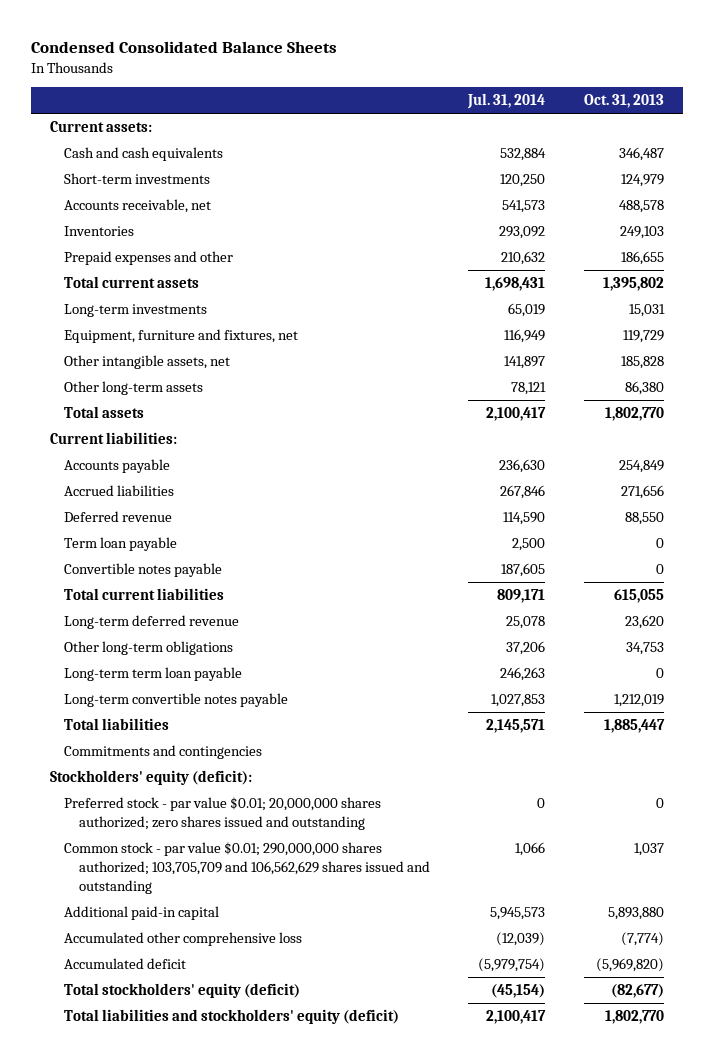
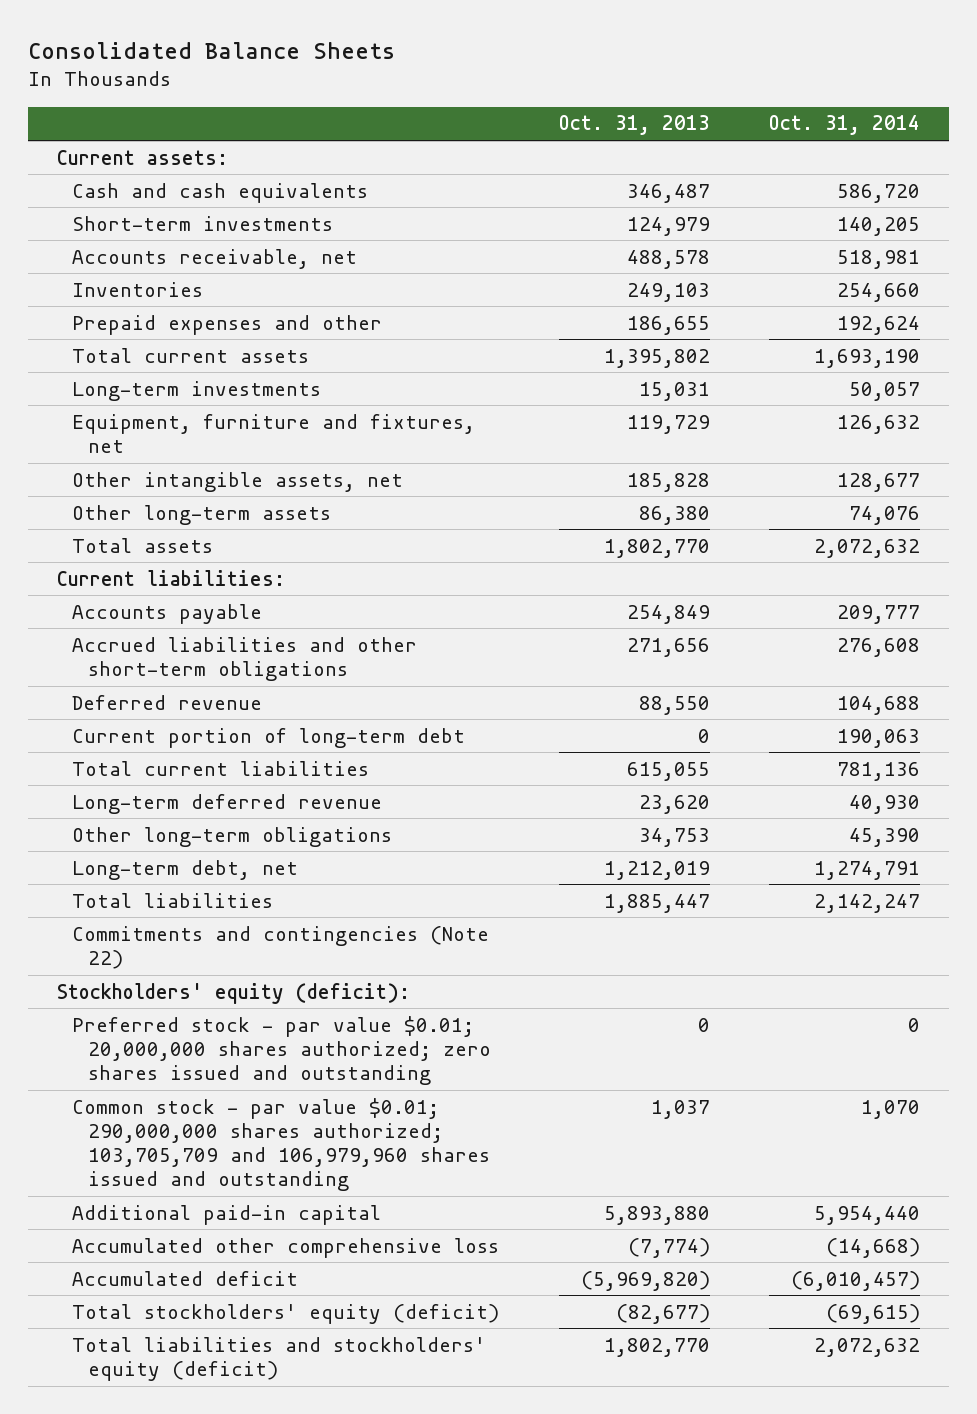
[30,41,337,54] Condensed Consolidated Balance Sheets -> [27,42,395,60] Consolidated Balance Sheets
[467,93,546,110] Jul. 31, 2014 -> none
none -> [768,115,920,136] Oct. 31, 2014
[64,484,175,496] Accrued liabilities -> [72,636,418,681] Accrued liabilities and other short-term obligations
[64,536,178,551] Term loan payable -> none
[64,562,223,577] Convertible notes payable -> [72,727,466,748] Current portion of long-term debt
[64,666,243,681] Long-term term loan payable -> none
[64,692,289,707] Long-term convertible notes payable -> [72,859,299,880] Long-term debt, net
[64,744,263,759] Commitments and contingencies -> [72,925,490,969] Commitments and contingencies (Note 22)
[64,841,430,894] Common stock - par value $0.01; 290,000,000 shares authorized; 103,705,709 and 106,562,629 shares issued and outstanding -> [72,1097,490,1192] Common stock - par value $0.01; 290,000,000 shares authorized; 103,705,709 and 106,979,960 shares issued and outstanding

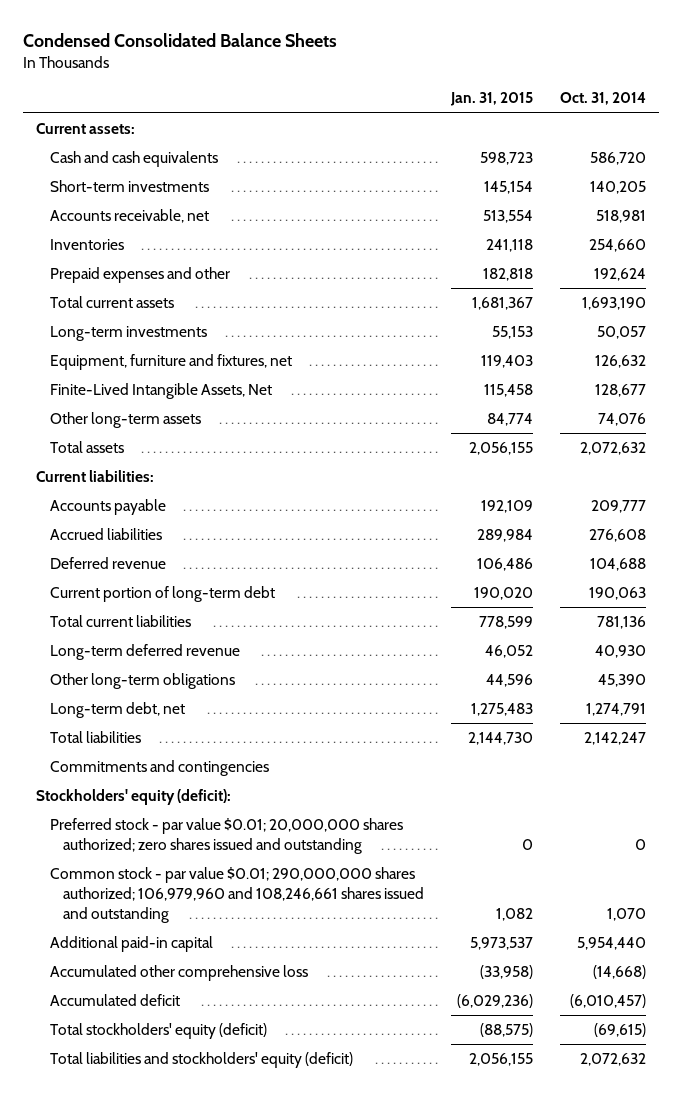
[27,42,395,60] Consolidated Balance Sheets -> [23,33,338,48] Condensed Consolidated Balance Sheets
[558,115,710,136] Oct. 31, 2013 -> none
none -> [450,92,534,107] Jan. 31, 2015
[72,471,404,492] Other intangible assets, net -> [49,383,272,400] Finite-Lived Intangible Assets, Net
[72,636,418,681] Accrued liabilities and other short-term obligations -> [49,528,162,541] Accrued liabilities
[72,925,490,969] Commitments and contingencies (Note 22) -> [49,760,269,777] Commitments and contingencies
[72,1097,490,1192] Common stock - par value $0.01; 290,000,000 shares authorized; 103,705,709 and 106,979,960 shares issued and outstanding -> [49,867,425,923] Common stock - par value $0.01; 290,000,000 shares authorized; 106,979,960 and 108,246,661 shares issued and outstanding

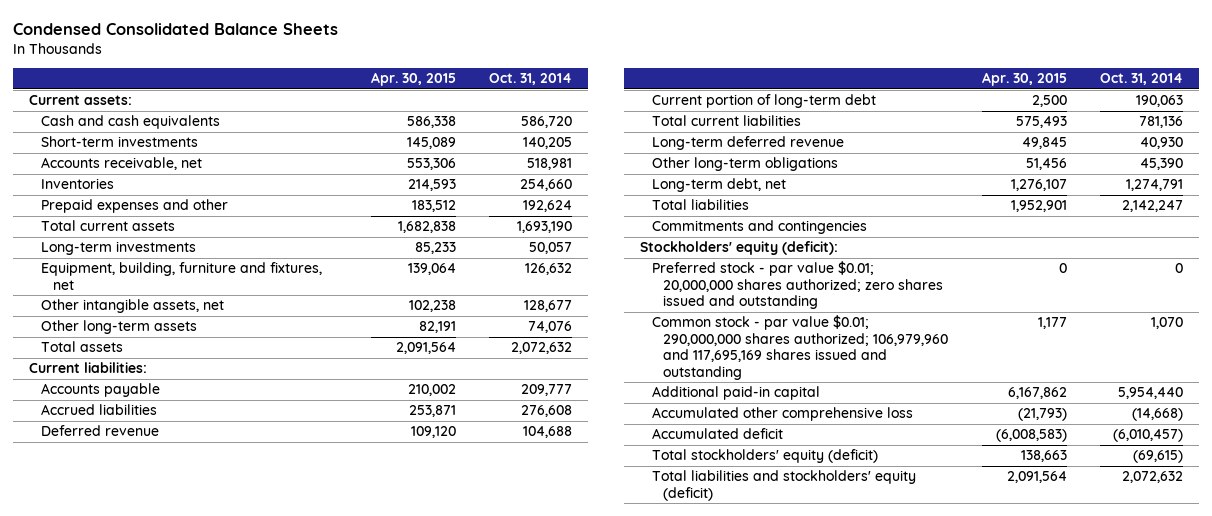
[450,92,534,107] Jan. 31, 2015 -> none
none -> [370,72,456,87] Apr. 30, 2015
[49,354,292,371] Equipment, furniture and fixtures, net -> [40,262,322,290] Equipment, building, furniture and fixtures, net
[49,383,272,400] Finite-Lived Intangible Assets, Net -> [40,299,224,314] Other intangible assets, net
[49,867,425,923] Common stock - par value $0.01; 290,000,000 shares authorized; 106,979,960 and 108,246,661 shares issued and outstanding -> [651,315,949,381] Common stock - par value $0.01; 290,000,000 shares authorized; 106,979,960 and 117,695,169 shares issued and outstanding

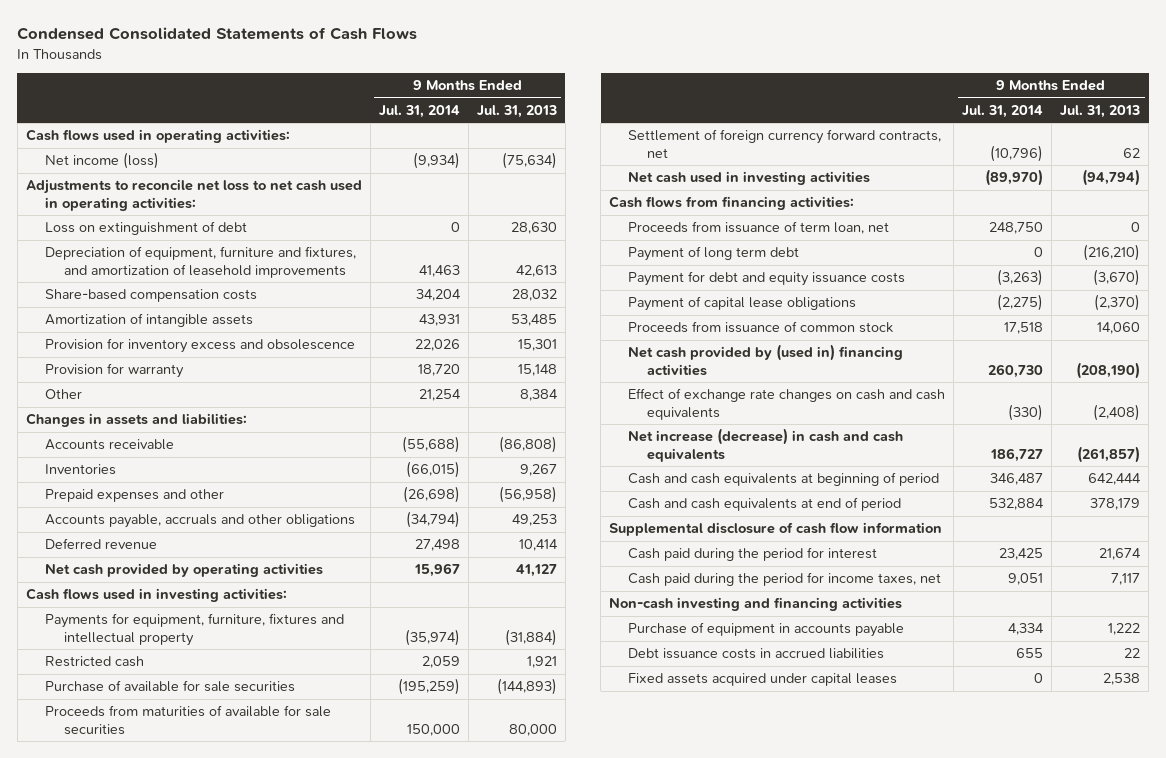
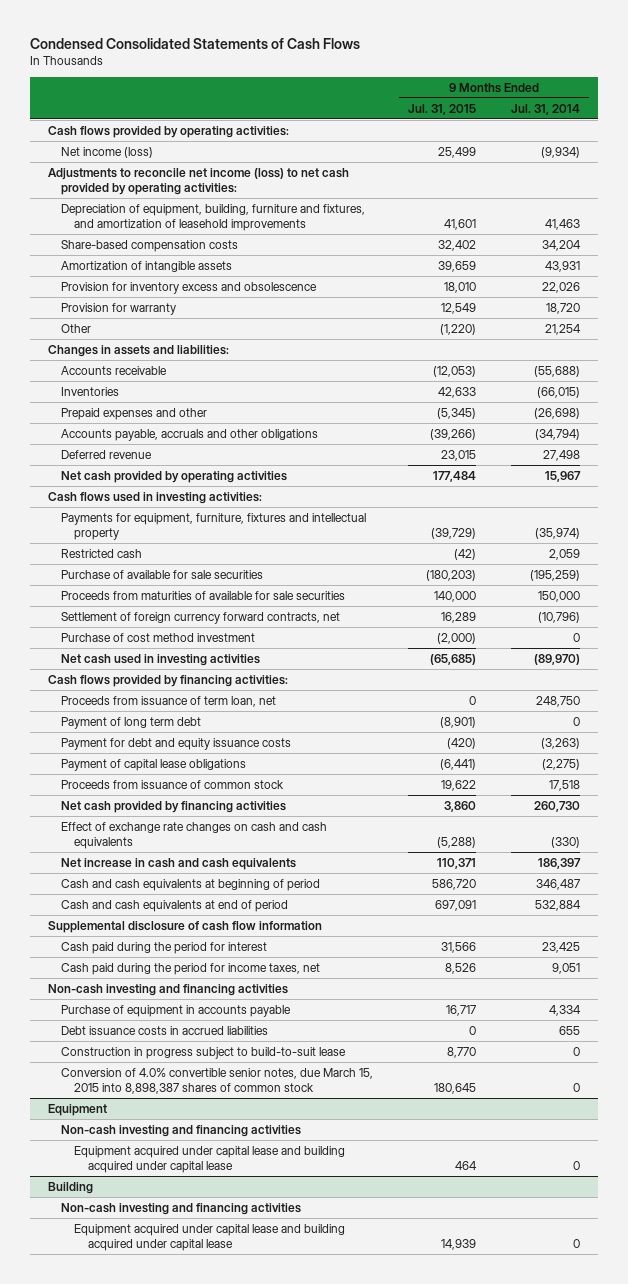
[476,104,557,118] Jul. 31, 2013 -> none
none -> [408,103,477,115] Jul. 31, 2015
[25,129,290,144] Cash flows used in operating activities: -> [47,125,289,138] Cash flows provided by operating activities:
[44,221,247,236] Loss on extinguishment of debt -> none
[25,179,362,211] Adjustments to reconcile net loss to net cash used in operating activities: -> [47,167,349,195] Adjustments to reconcile net income (loss) to net cash provided by operating activities:
[44,246,356,278] Depreciation of equipment, furniture and fixtures, and amortization of leasehold improvements -> [61,203,366,231] Depreciation of equipment, building, furniture and fixtures, and amortization of leasehold improvements
none -> [61,632,256,642] Purchase of cost method investment
[609,196,855,211] Cash flows from financing activities: -> [47,674,288,687] Cash flows provided by financing activities:
[628,344,904,376] Net cash provided by (used in) financing activities -> [61,800,287,813] Net cash provided by financing activities
[628,428,904,462] Net increase (decrease) in cash and cash equivalents -> [61,857,297,870] Net increase in cash and cash equivalents
[990,447,1044,462] 186,727 -> [538,857,582,869] 186,397
none -> [61,1046,347,1059] Construction in progress subject to build-to-suit lease
none -> [61,1067,374,1094] Conversion of 4.0% convertible senior notes, due March 15, 2015 into 8,898,387 shares of common stock
none -> [47,1103,107,1116] Equipment
none -> [61,1124,302,1137] Non-cash investing and financing activities
[628,673,898,687] Fixed assets acquired under capital leases -> [74,1145,346,1173] Equipment acquired under capital lease and building acquired under capital lease
none -> [47,1181,93,1194] Building
none -> [61,1202,302,1215] Non-cash investing and financing activities
none -> [74,1223,346,1251] Equipment acquired under capital lease and building acquired under capital lease

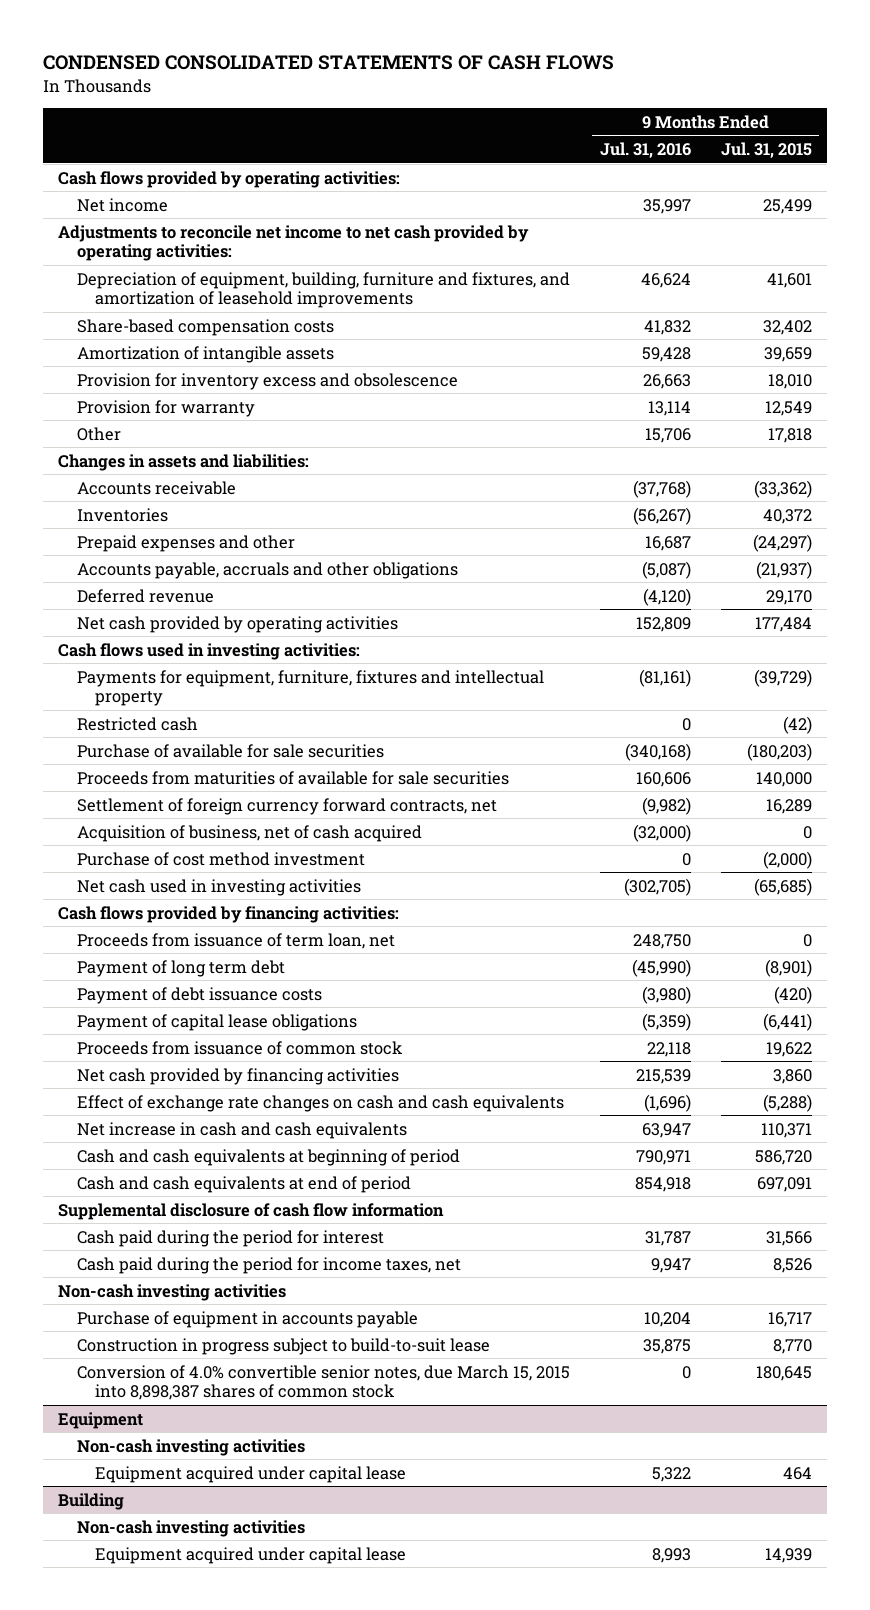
[30,37,361,49] Condensed Consolidated Statements of Cash Flows -> [43,55,615,71] CONDENSED CONSOLIDATED STATEMENTS OF CASH FLOWS
[511,103,581,115] Jul. 31, 2014 -> none
none -> [599,141,691,158] Jul. 31, 2016
[61,146,154,158] Net income (loss) -> [76,197,168,212] Net income
[47,167,349,195] Adjustments to reconcile net income (loss) to net cash provided by operating activities: -> [58,224,530,262] Adjustments to reconcile net income to net cash provided by operating activities:
[440,323,477,335] (1,220) -> [767,427,812,443] 17,818
[433,365,477,377] (12,053) -> [753,479,812,498] (33,362)
[438,386,477,398] 42,633 -> [762,508,812,524] 40,372
[437,407,477,419] (5,345) -> [752,533,812,552] (24,297)
[430,428,477,440] (39,266) -> [755,560,812,579] (21,937)
[441,449,477,461] 23,015 -> [765,589,812,605] 29,170
none -> [76,824,422,842] Acquisition of business, net of cash acquired
[61,737,292,750] Payment for debt and equity issuance costs -> [76,986,322,1004] Payment of debt issuance costs
[47,983,288,996] Non-cash investing and financing activities -> [58,1283,287,1301] Non-cash investing activities
[61,1025,269,1035] Debt issuance costs in accrued liabilities -> none
[61,1124,302,1137] Non-cash investing and financing activities -> [76,1438,305,1456] Non-cash investing activities
[74,1145,346,1173] Equipment acquired under capital lease and building acquired under capital lease -> [94,1465,406,1483] Equipment acquired under capital lease
[61,1202,302,1215] Non-cash investing and financing activities -> [76,1519,305,1537] Non-cash investing activities
[74,1223,346,1251] Equipment acquired under capital lease and building acquired under capital lease -> [94,1546,406,1564] Equipment acquired under capital lease

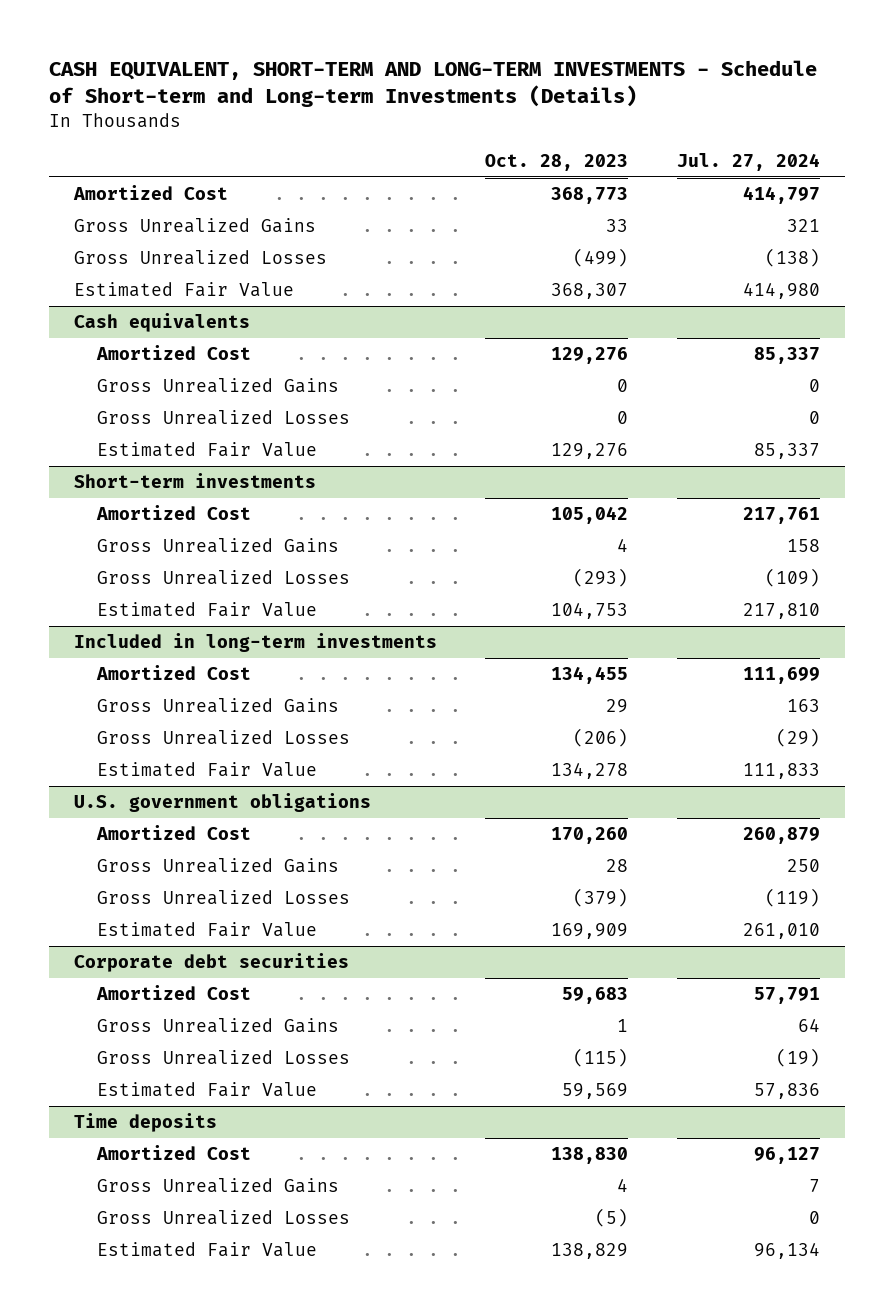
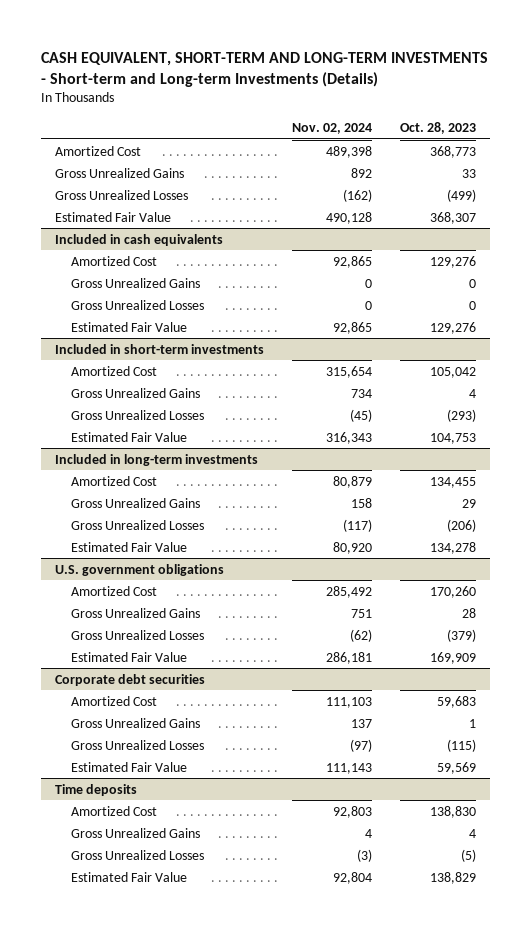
[49,60,818,108] CASH EQUIVALENT, SHORT-TERM AND LONG-TERM INVESTMENTS - Schedule of Short-term and Long-term Investments (Details) -> [41,51,489,87] CASH EQUIVALENT, SHORT-TERM AND LONG-TERM INVESTMENTS - Short-term and Long-term Investments (Details)
[677,152,821,171] Jul. 27, 2024 -> none
none -> [292,122,373,134] Nov. 02, 2024
[73,313,250,333] Cash equivalents -> [55,233,224,246] Included in cash equivalents
[73,473,316,489] Short-term investments -> [55,343,265,354] Included in short-term investments

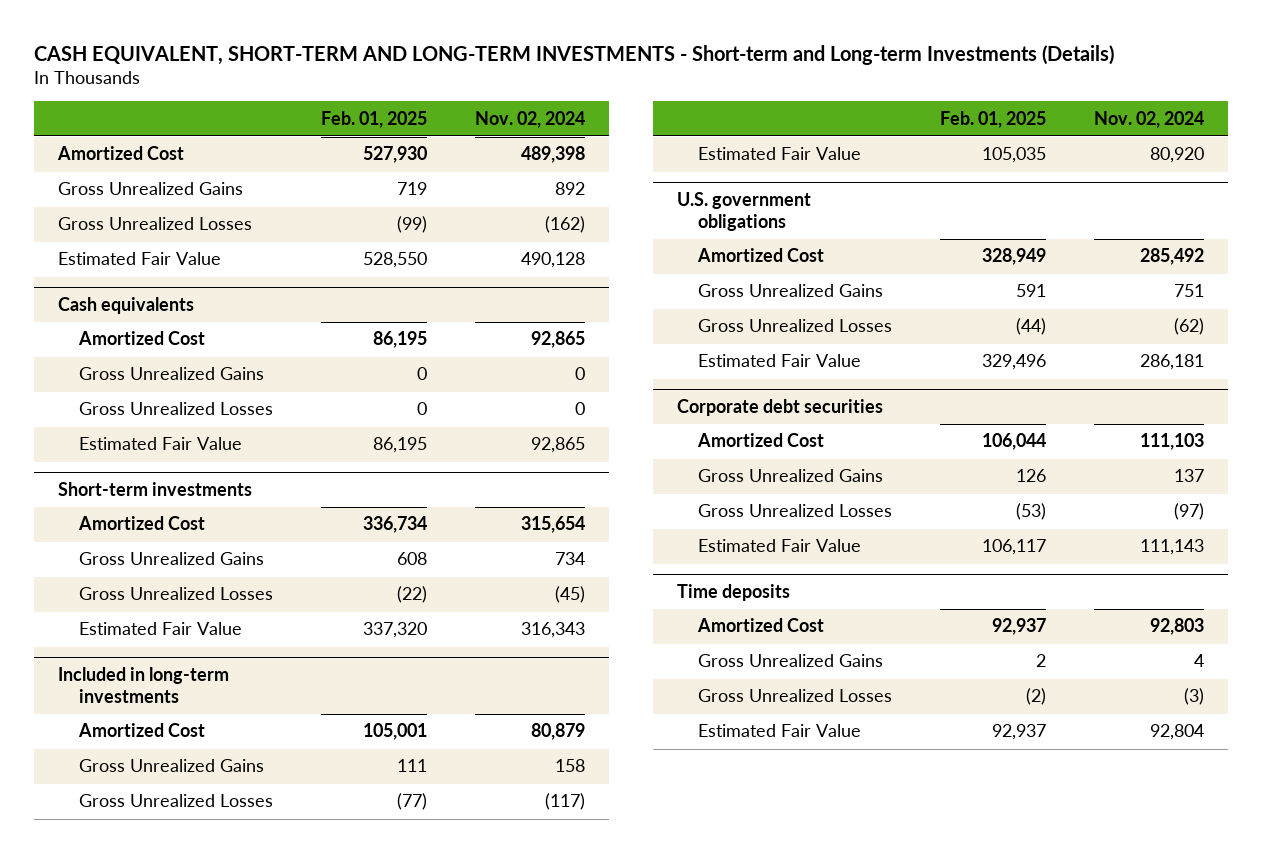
[400,121,477,134] Oct. 28, 2023 -> none
none -> [321,110,428,128] Feb. 01, 2025
[55,233,224,246] Included in cash equivalents -> [58,297,195,315] Cash equivalents
[55,343,265,354] Included in short-term investments -> [58,482,253,497] Short-term investments

